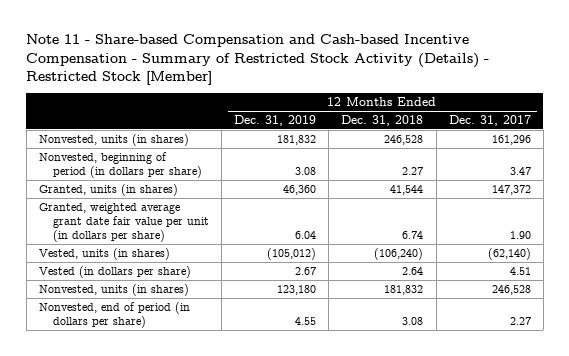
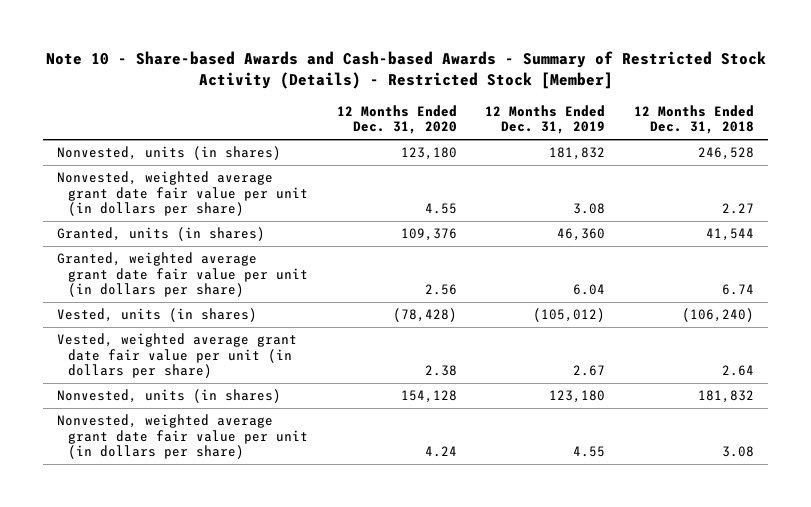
[26,34,490,86] Note 11 - Share-based Compensation and Cash-based Incentive Compensation - Summary of Restricted Stock Activity (Details) - Restricted Stock [Member] -> [45,50,766,89] Note 10 - Share-based Awards and Cash-based Awards - Summary of Restricted Stock Activity (Details) - Restricted Stock [Member]
[448,115,531,127] Dec. 31, 2017 -> none
none -> [336,104,457,135] 12 Months Ended Dec. 31, 2020
[38,152,203,179] Nonvested, beginning of period (in dollars per share) -> [57,171,308,217] Nonvested, weighted average grant date fair value per unit (in dollars per share)
[38,266,191,279] Vested (in dollars per share) -> [57,333,298,379] Vested, weighted average grant date fair value per unit (in dollars per share)
[38,302,190,329] Nonvested, end of period (in dollars per share) -> [57,414,308,460] Nonvested, weighted average grant date fair value per unit (in dollars per share)

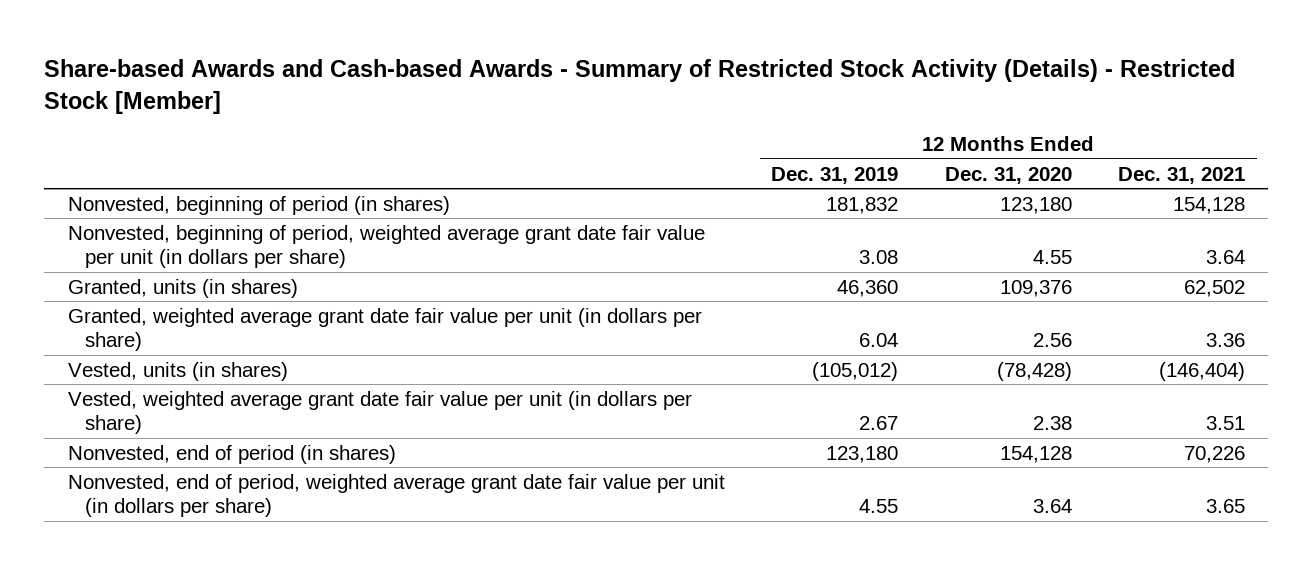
[45,50,766,89] Note 10 - Share-based Awards and Cash-based Awards - Summary of Restricted Stock Activity (Details) - Restricted Stock [Member] -> [44,58,1236,114] Share-based Awards and Cash-based Awards - Summary of Restricted Stock Activity (Details) - Restricted Stock [Member]
[633,104,754,135] 12 Months Ended Dec. 31, 2018 -> none
none -> [1118,166,1246,184] Dec. 31, 2021
[57,146,282,161] Nonvested, units (in shares) -> [67,195,450,215] Nonvested, beginning of period (in shares)
[57,171,308,217] Nonvested, weighted average grant date fair value per unit (in dollars per share) -> [67,224,705,269] Nonvested, beginning of period, weighted average grant date fair value per unit (in dollars per share)
[57,389,282,404] Nonvested, units (in shares) -> [67,444,396,464] Nonvested, end of period (in shares)
[57,414,308,460] Nonvested, weighted average grant date fair value per unit (in dollars per share) -> [67,473,725,518] Nonvested, end of period, weighted average grant date fair value per unit (in dollars per share)
[424,446,457,458] 4.24 -> [1032,499,1072,514] 3.64

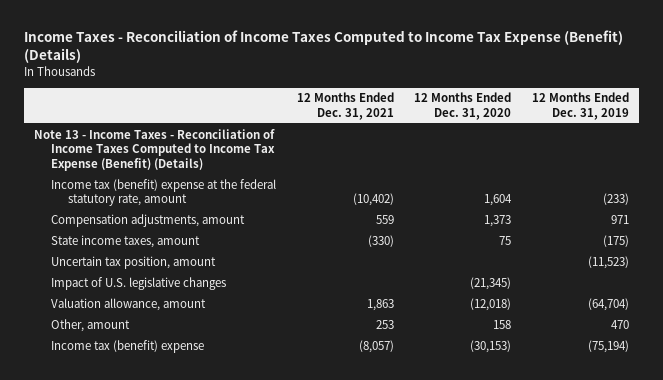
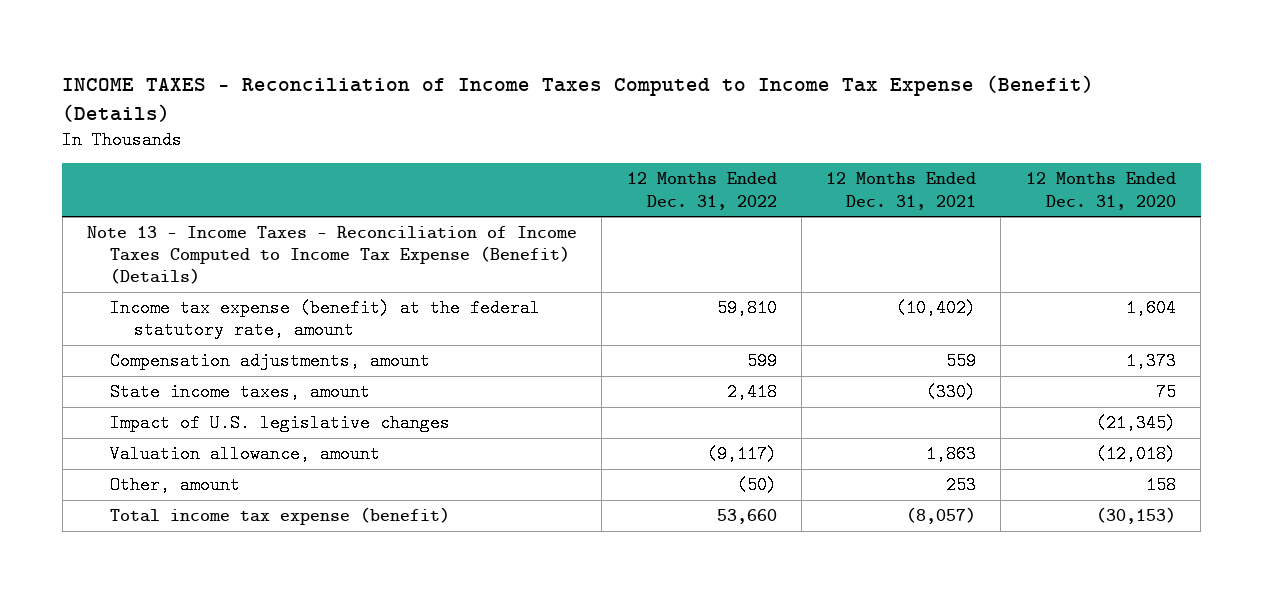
[23,29,623,63] Income Taxes - Reconciliation of Income Taxes Computed to Income Tax Expense (Benefit) (Details) -> [62,74,1095,122] INCOME TAXES - Reconciliation of Income Taxes Computed to Income Tax Expense (Benefit) (Details)
[531,92,629,120] 12 Months Ended Dec. 31, 2019 -> none
none -> [626,172,777,210] 12 Months Ended Dec. 31, 2022
[51,178,277,207] Income tax (benefit) expense at the federal statutory rate, amount -> [110,298,541,340] Income tax expense (benefit) at the federal statutory rate, amount
[51,255,217,269] Uncertain tax position, amount -> none
[51,339,205,353] Income tax (benefit) expense -> [110,506,451,525] Total income tax expense (benefit)

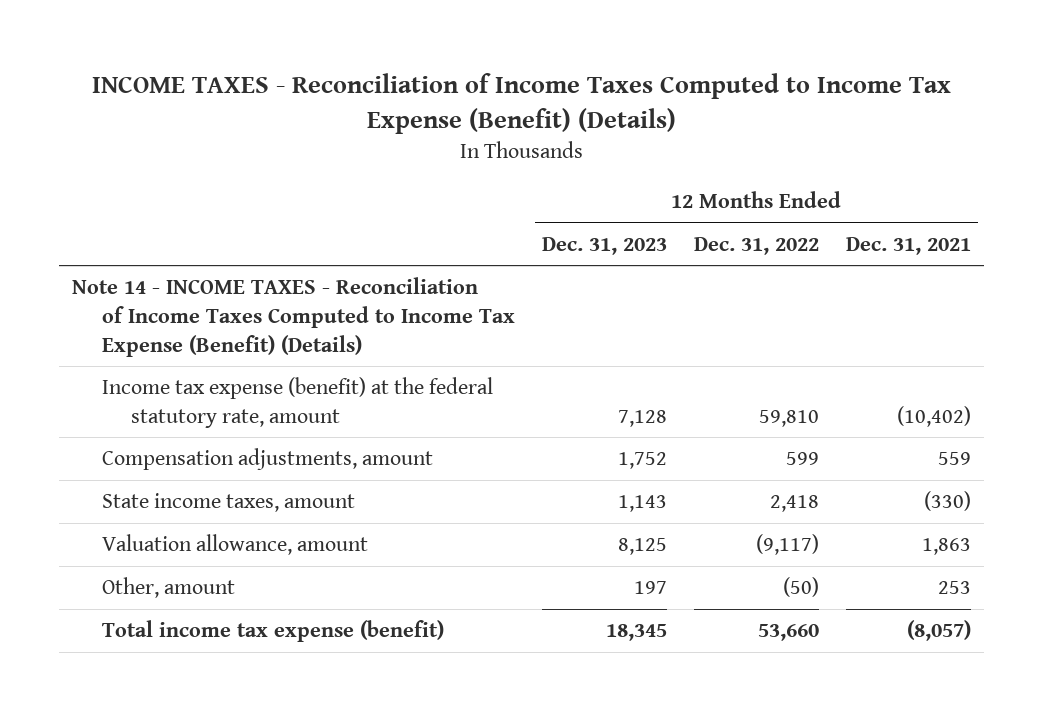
[1025,172,1176,210] 12 Months Ended Dec. 31, 2020 -> none
none -> [541,236,667,255] Dec. 31, 2023
[86,225,577,285] Note 13 - Income Taxes - Reconciliation of Income Taxes Computed to Income Tax Expense (Benefit) (Details) -> [72,277,515,357] Note 14 - INCOME TAXES - Reconciliation of Income Taxes Computed to Income Tax Expense (Benefit) (Details)
[110,413,451,432] Impact of U.S. legislative changes -> none

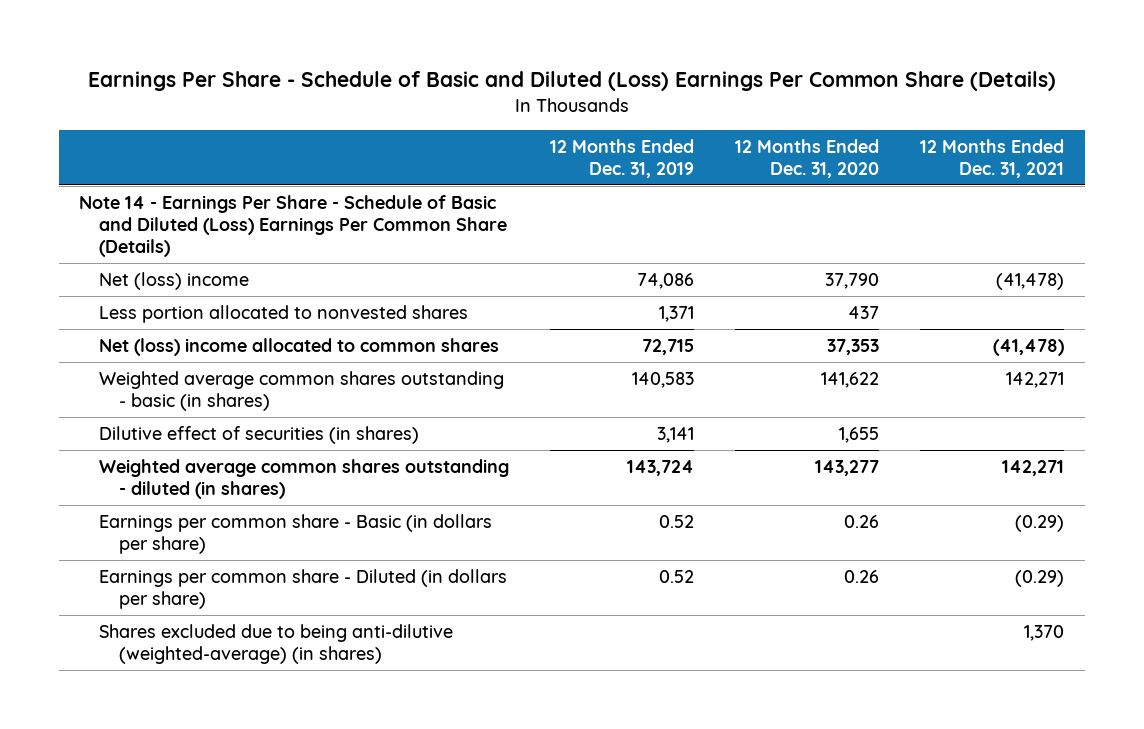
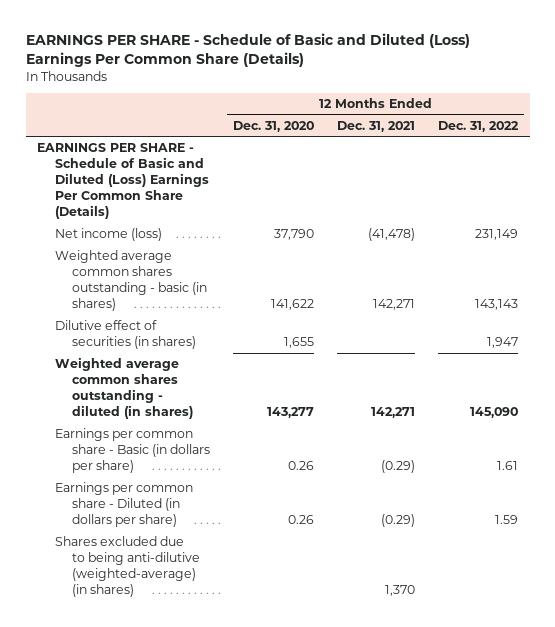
[87,71,1056,92] Earnings Per Share - Schedule of Basic and Diluted (Loss) Earnings Per Common Share (Details) -> [25,32,470,68] EARNINGS PER SHARE - Schedule of Basic and Diluted (Loss) Earnings Per Common Share (Details)
[550,139,695,178] 12 Months Ended Dec. 31, 2019 -> none
none -> [438,120,520,132] Dec. 31, 2022
[99,305,469,324] Less portion allocated to nonvested shares -> none
[99,338,500,357] Net (loss) income allocated to common shares -> none
[79,195,508,257] Note 14 - Earnings Per Share - Schedule of Basic and Diluted (Loss) Earnings Per Common Share (Details) -> [37,143,209,220] EARNINGS PER SHARE - Schedule of Basic and Diluted (Loss) Earnings Per Common Share (Details)
[99,272,250,291] Net (loss) income -> [54,228,162,242] Net income (loss)

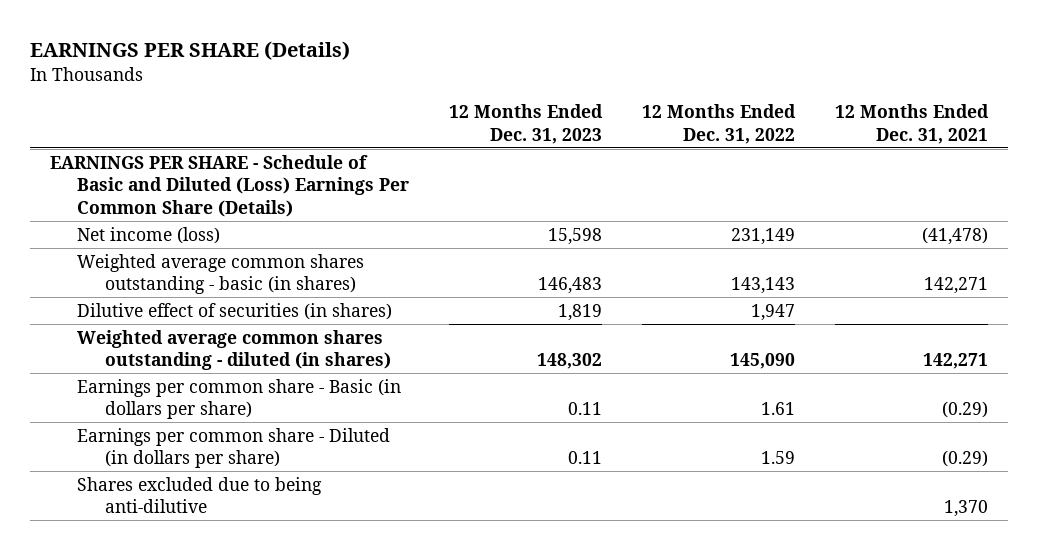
[25,32,470,68] EARNINGS PER SHARE - Schedule of Basic and Diluted (Loss) Earnings Per Common Share (Details) -> [30,41,351,61] EARNINGS PER SHARE (Details)
[232,120,314,132] Dec. 31, 2020 -> none
none -> [449,104,604,144] 12 Months Ended Dec. 31, 2023
[54,536,200,598] Shares excluded due to being anti-dilutive (weighted-average) (in shares) -> [77,476,323,514] Shares excluded due to being anti-dilutive

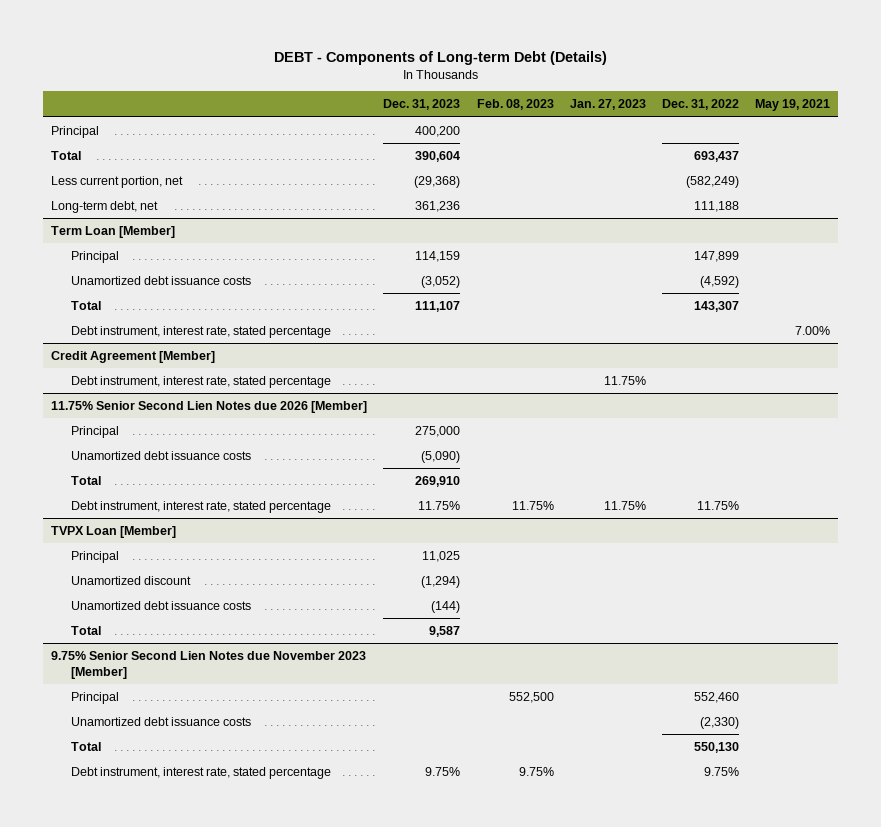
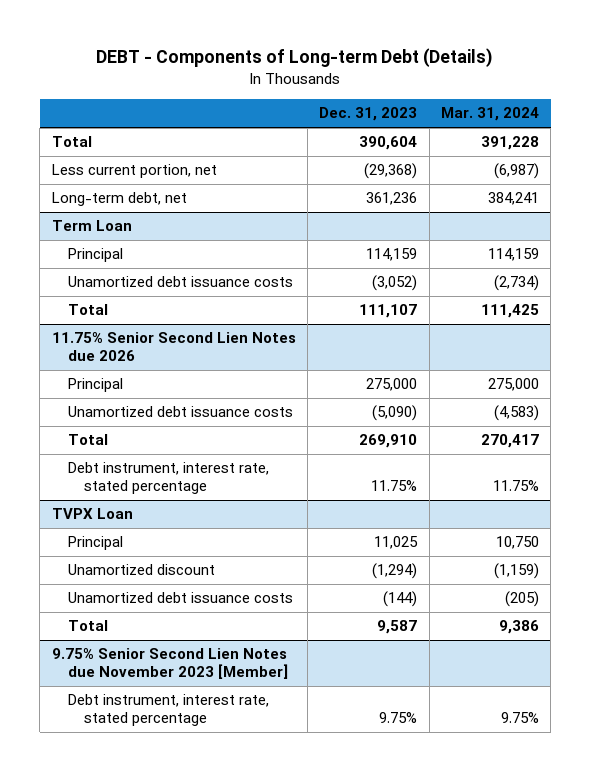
[476,99,554,111] Feb. 08, 2023 -> none
[569,99,646,111] Jan. 27, 2023 -> none
[662,99,740,111] Dec. 31, 2022 -> none
[755,99,831,112] May 19, 2021 -> none
none -> [440,107,539,122] Mar. 31, 2024
[51,126,100,139] Principal -> none
[51,226,176,239] Term Loan [Member] -> [51,220,132,232] Term Loan
[70,326,331,339] Debt instrument, interest rate, stated percentage -> none
[51,351,216,364] Credit Agreement [Member] -> none
[70,376,331,389] Debt instrument, interest rate, stated percentage -> none
[51,401,368,414] 11.75% Senior Second Lien Notes due 2026 [Member] -> [51,332,296,362] 11.75% Senior Second Lien Notes due 2026
[51,526,177,539] TVPX Loan [Member] -> [51,508,133,520] TVPX Loan
[70,692,119,705] Principal -> none
[70,717,251,727] Unamortized debt issuance costs -> none
[70,742,101,752] Total -> none

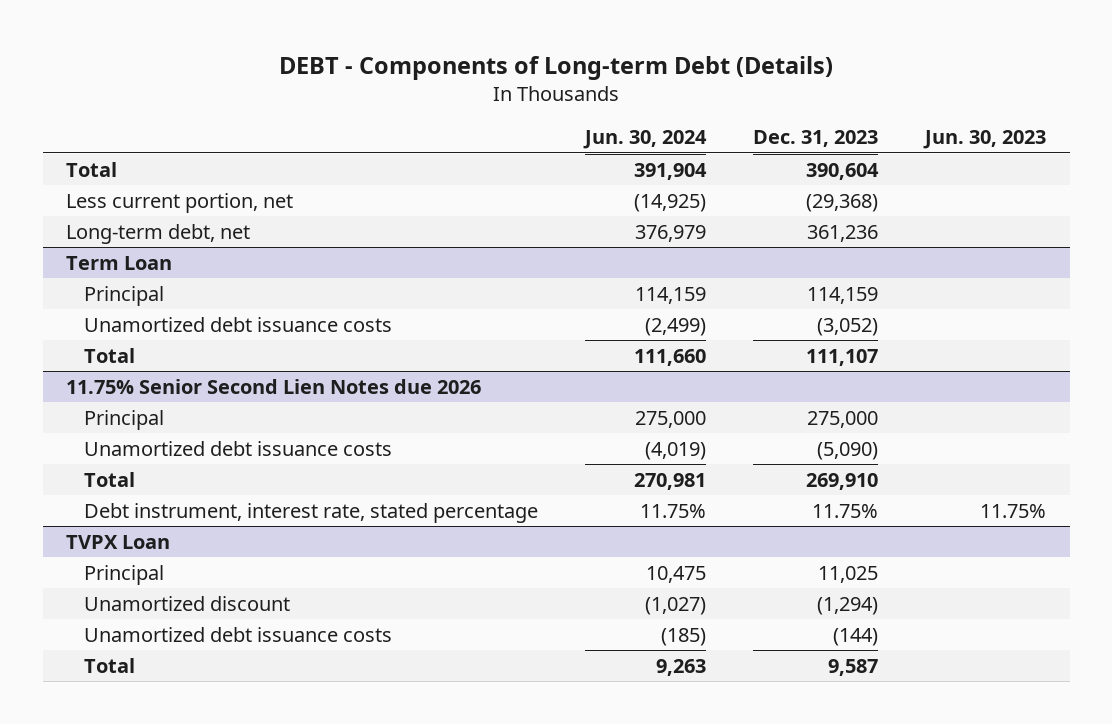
[440,107,539,122] Mar. 31, 2024 -> none
none -> [583,130,708,150] Jun. 30, 2024
none -> [923,130,1047,150] Jun. 30, 2023
[51,648,288,680] 9.75% Senior Second Lien Notes due November 2023 [Member] -> none
[67,694,269,727] Debt instrument, interest rate, stated percentage -> none

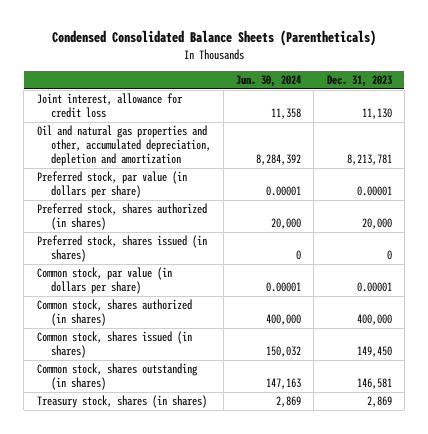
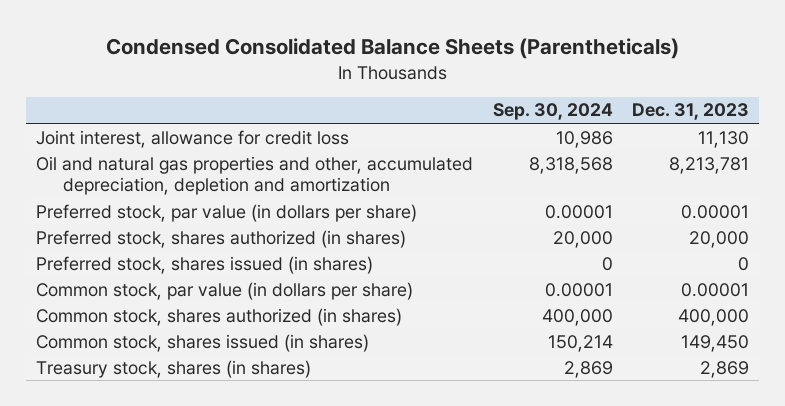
[236,75,302,88] Jun. 30, 2024 -> none
none -> [492,103,613,121] Sep. 30, 2024
[36,363,198,391] Common stock, shares outstanding (in shares) -> none

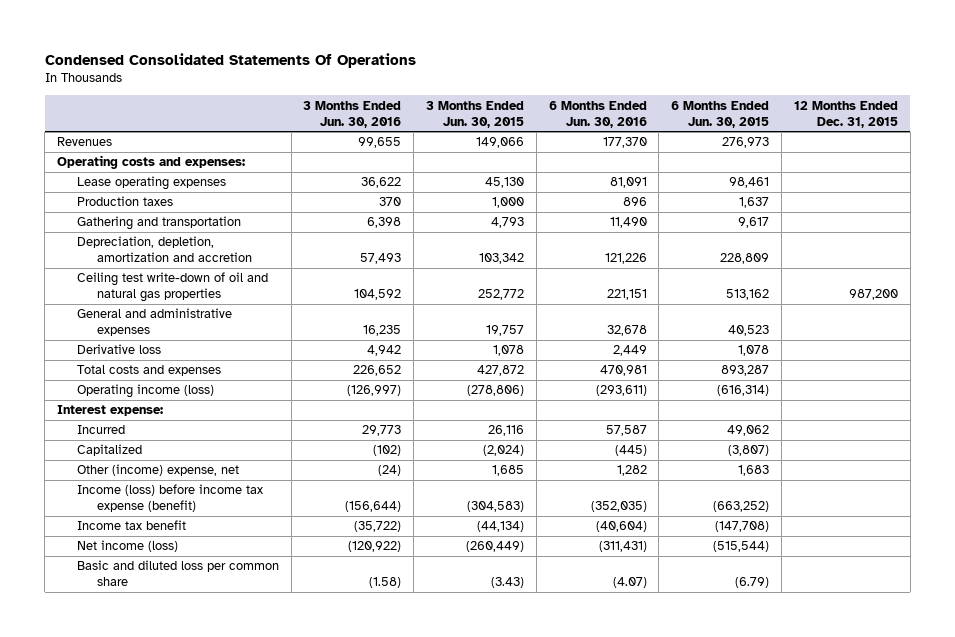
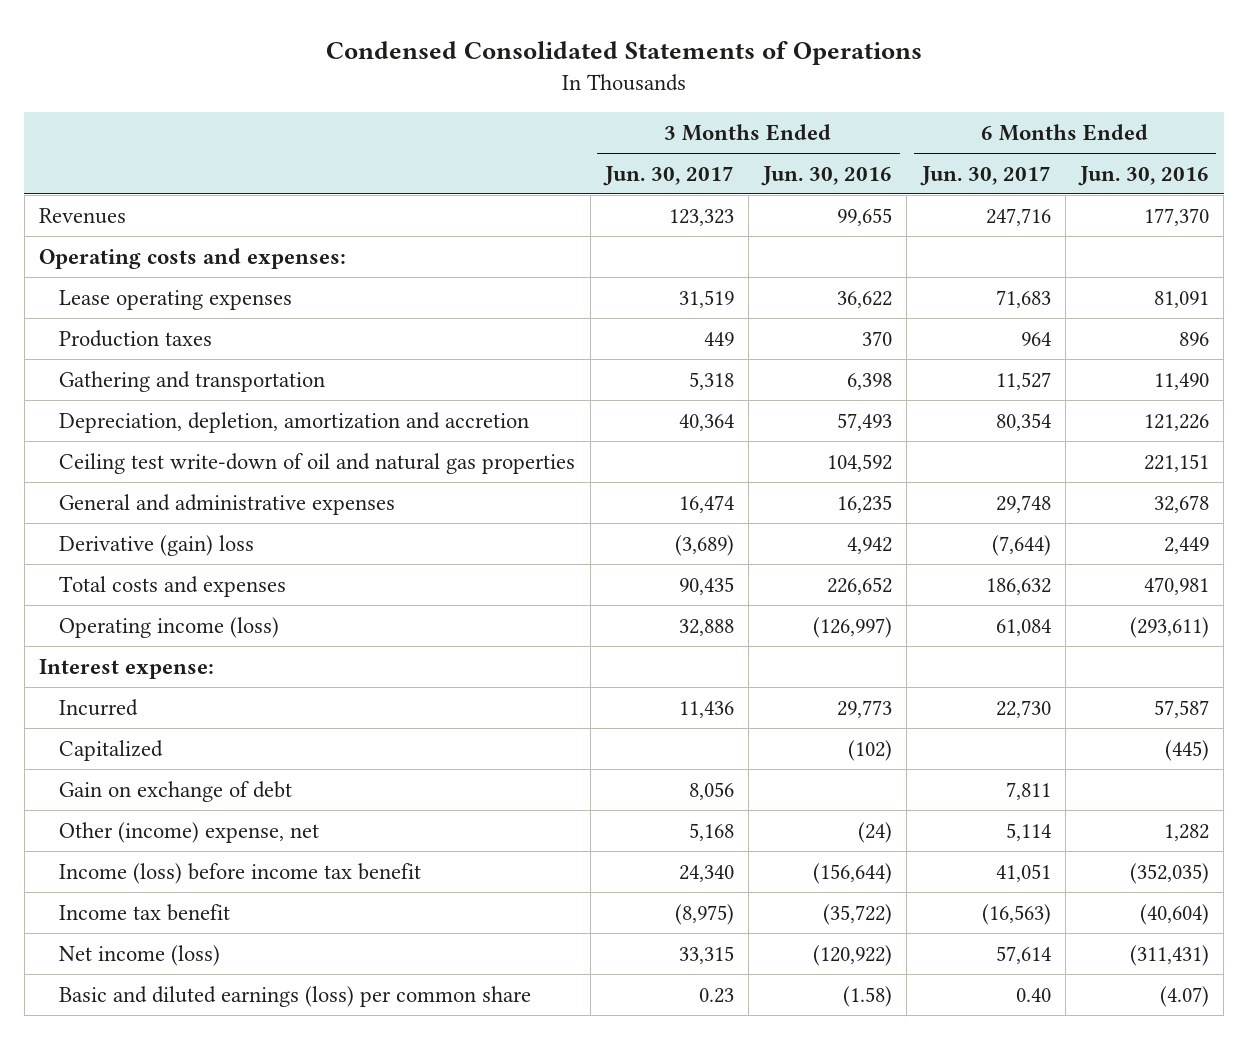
[44,52,416,68] Condensed Consolidated Statements Of Operations -> [325,41,922,66] Condensed Consolidated Statements of Operations
[425,100,524,128] 3 Months Ended Jun. 30, 2015 -> none
[671,100,770,128] 6 Months Ended Jun. 30, 2015 -> none
[793,100,898,128] 12 Months Ended Dec. 31, 2015 -> none
none -> [602,165,734,186] Jun. 30, 2017
none -> [919,165,1051,186] Jun. 30, 2017
[76,344,161,355] Derivative loss -> [59,534,255,556] Derivative (gain) loss
none -> [59,780,293,802] Gain on exchange of debt
[76,484,263,513] Income (loss) before income tax expense (benefit) -> [59,862,422,884] Income (loss) before income tax benefit
[76,560,279,587] Basic and diluted loss per common share -> [59,985,532,1007] Basic and diluted earnings (loss) per common share

